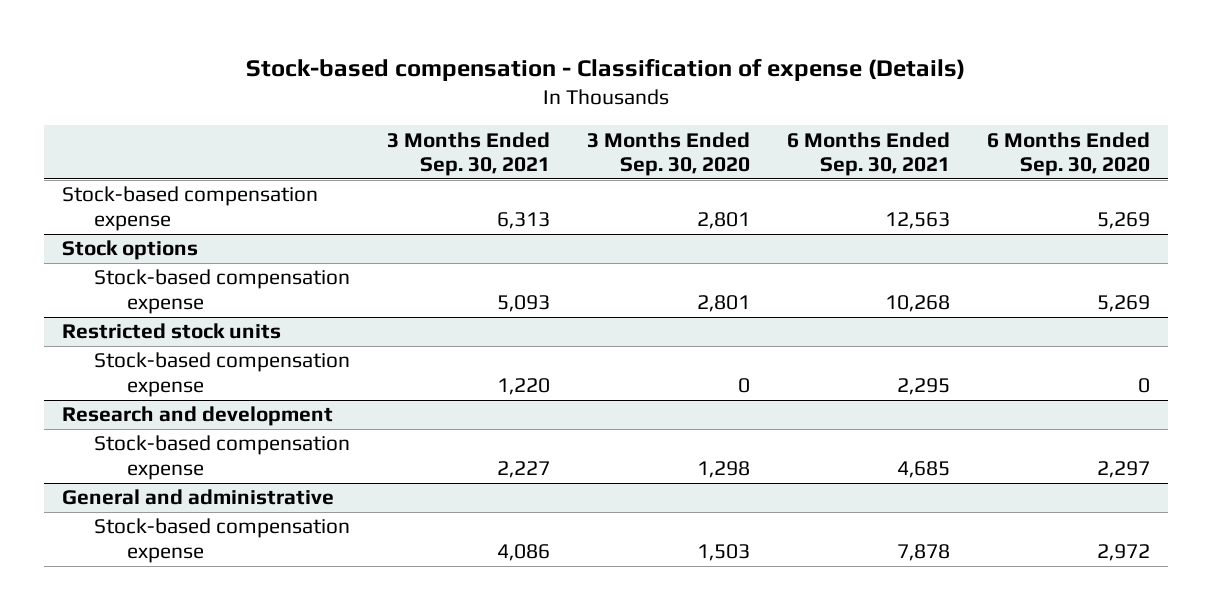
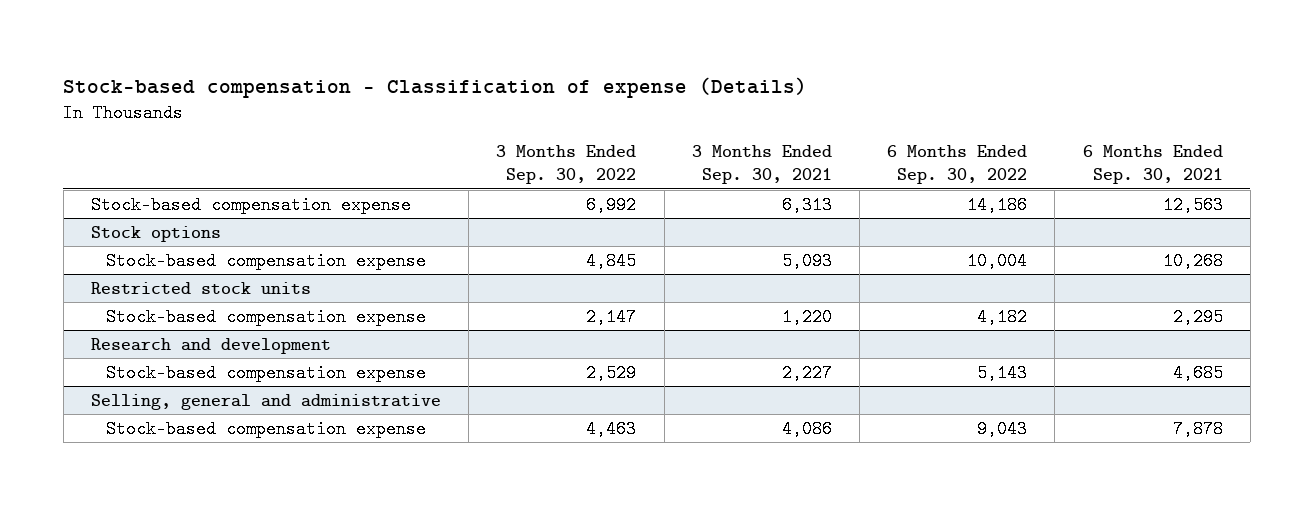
[587,131,751,177] 3 Months Ended Sep. 30, 2020 -> none
[986,131,1150,177] 6 Months Ended Sep. 30, 2020 -> none
none -> [496,145,637,185] 3 Months Ended Sep. 30, 2022
none -> [887,145,1028,185] 6 Months Ended Sep. 30, 2022
[62,489,335,506] General and administrative -> [90,394,441,411] Selling, general and administrative

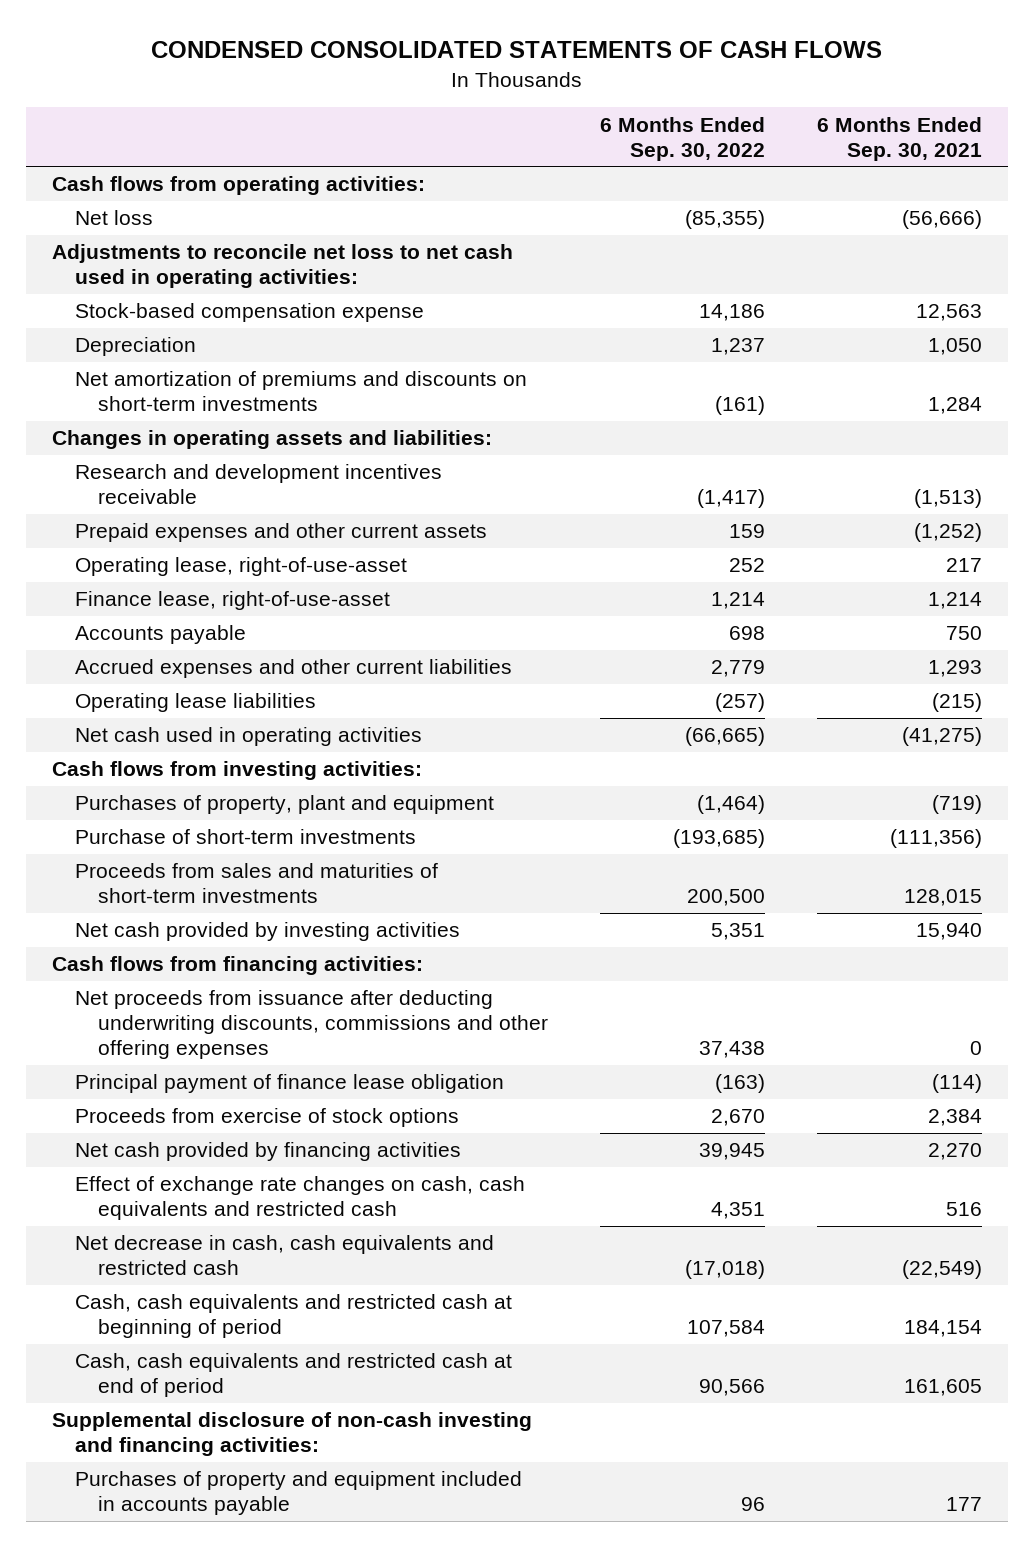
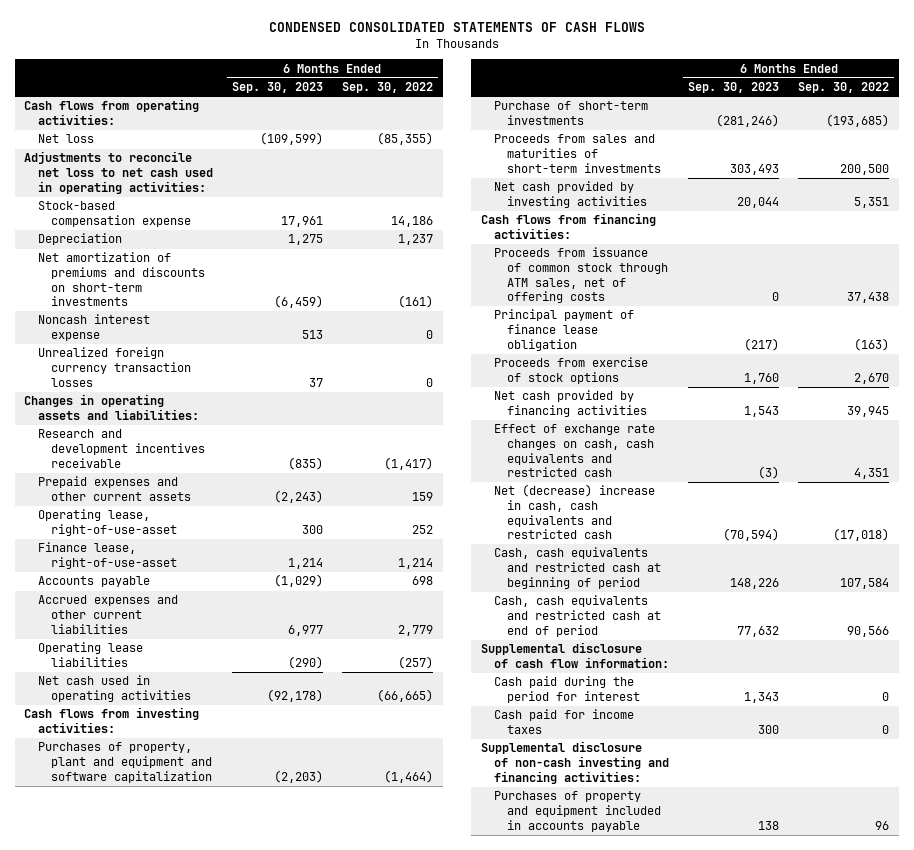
[817,116,983,161] 6 Months Ended Sep. 30, 2021 -> none
none -> [231,82,323,94] Sep. 30, 2023
none -> [37,314,150,342] Noncash interest expense
none -> [37,347,191,387] Unrealized foreign currency transaction losses
[75,795,495,815] Purchases of property, plant and equipment -> [37,742,212,783] Purchases of property, plant and equipment and software capitalization
[75,990,549,1060] Net proceeds from issuance after deducting underwriting discounts, commissions and other offering expenses -> [493,247,668,304] Proceeds from issuance of common stock through ATM sales, net of offering costs
[75,1235,495,1276] Net decrease in cash, cash equivalents and restricted cash -> [493,484,655,540] Net (decrease) increase in cash, cash equivalents and restricted cash
none -> [480,642,669,669] Supplemental disclosure of cash flow information:
none -> [493,676,640,704] Cash paid during the period for interest
none -> [493,709,634,735] Cash paid for income taxes

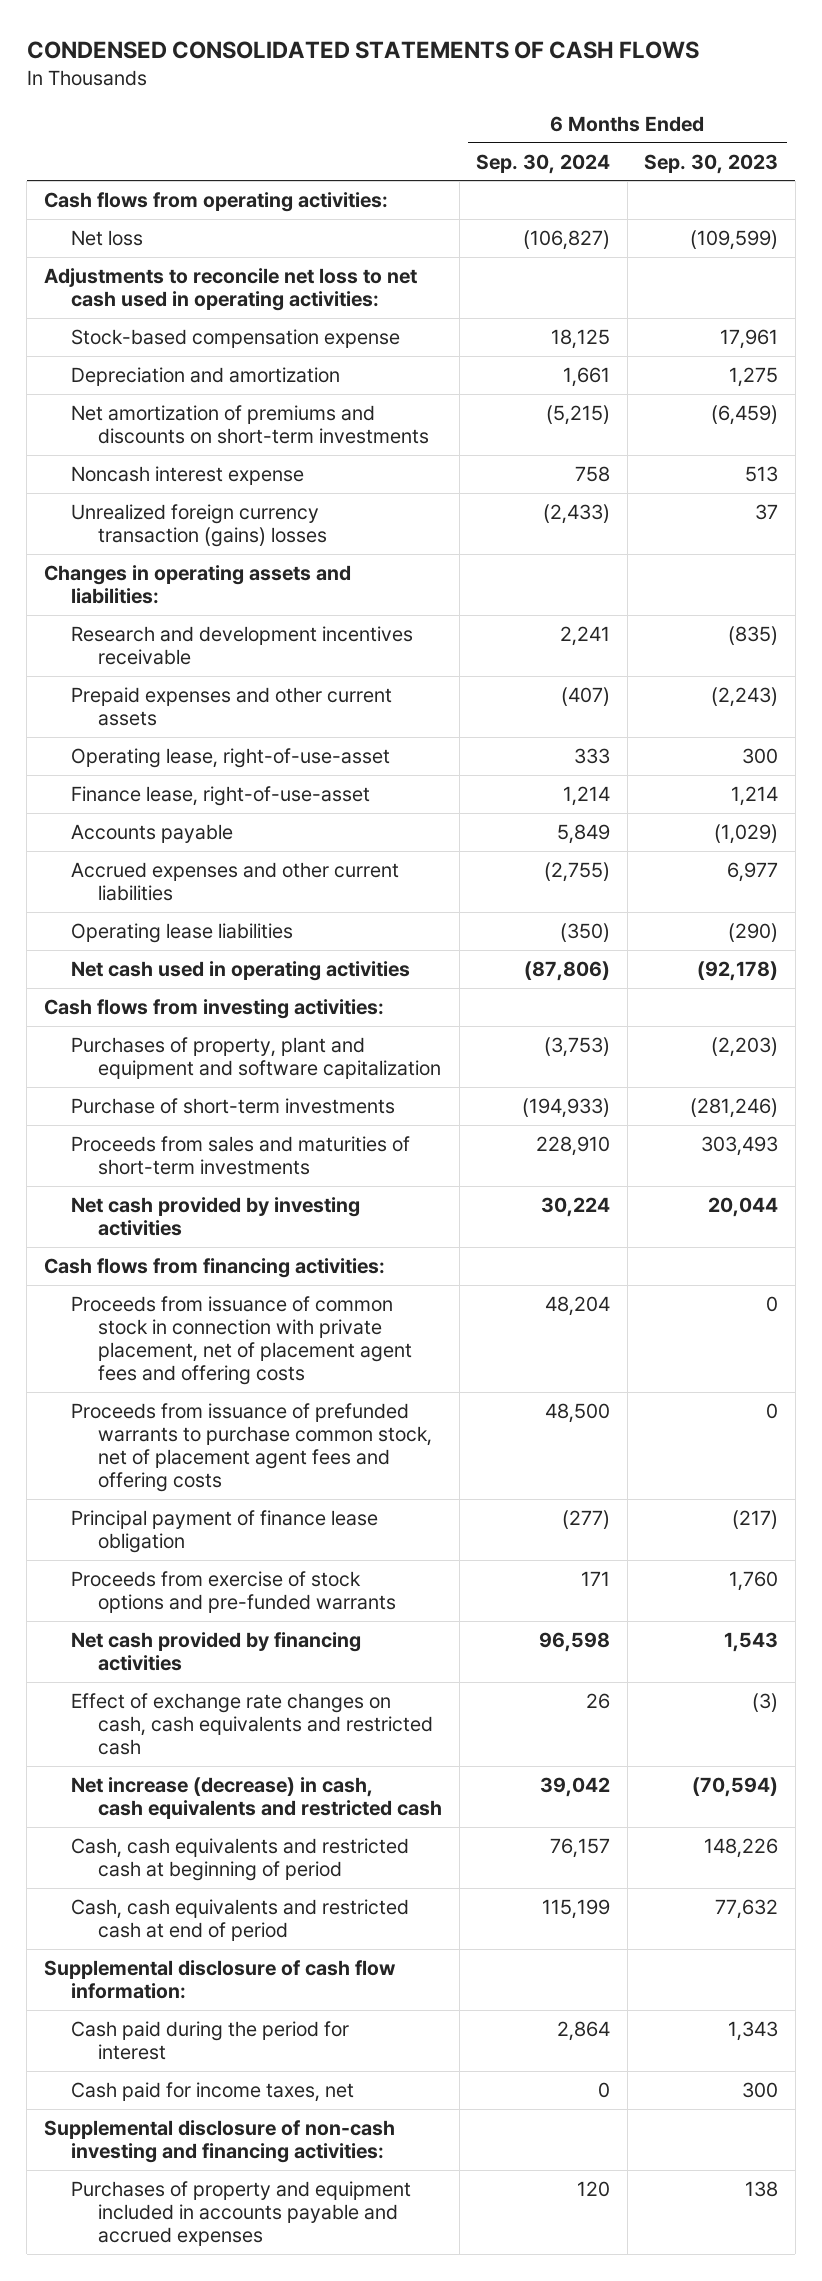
[341,82,433,94] Sep. 30, 2022 -> none
none -> [476,153,611,174] Sep. 30, 2024
[37,233,122,246] Depreciation -> [71,366,341,386] Depreciation and amortization
[37,347,191,387] Unrealized foreign currency transaction losses -> [71,503,328,547] Unrealized foreign currency transaction (gains) losses
[493,247,668,304] Proceeds from issuance of common stock through ATM sales, net of offering costs -> none
none -> [71,1295,413,1385] Proceeds from issuance of common stock in connection with private placement, net of placement agent fees and offering costs
none -> [71,1402,433,1492] Proceeds from issuance of prefunded warrants to purchase common stock, net of placement agent fees and offering costs
[493,357,648,385] Proceeds from exercise of stock options -> [71,1570,397,1613] Proceeds from exercise of stock options and pre-funded warrants
[493,484,655,540] Net (decrease) increase in cash, cash equivalents and restricted cash -> [71,1776,443,1819] Net increase (decrease) in cash, cash equivalents and restricted cash
[493,709,634,735] Cash paid for income taxes -> [71,2081,355,2102] Cash paid for income taxes, net
[493,791,661,832] Purchases of property and equipment included in accounts payable -> [71,2180,412,2246] Purchases of property and equipment included in accounts payable and accrued expenses

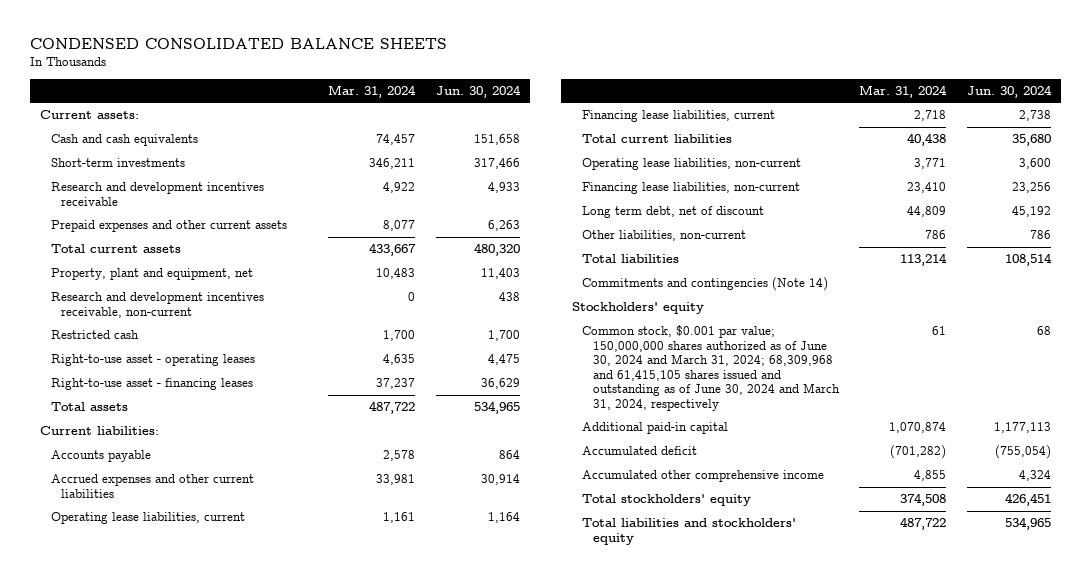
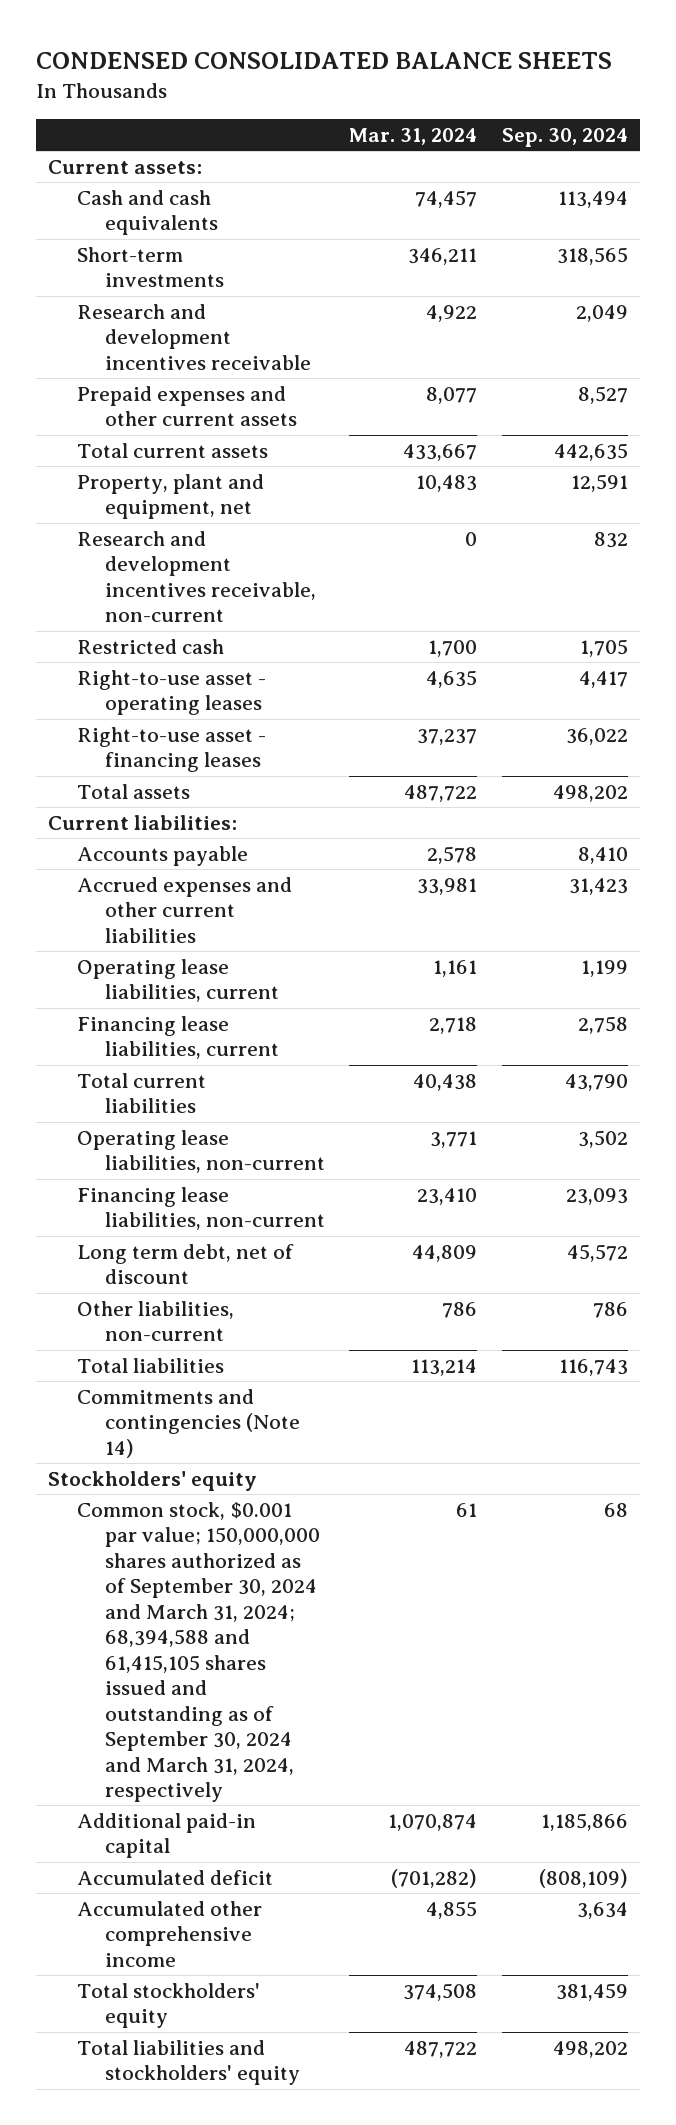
[435,84,521,98] Jun. 30, 2024 -> none
none -> [501,127,628,147] Sep. 30, 2024
[582,325,840,411] Common stock, $0.001 par value; 150,000,000 shares authorized as of June 30, 2024 and March 31, 2024; 68,309,968 and 61,415,105 shares issued and outstanding as of June 30, 2024 and March 31, 2024, respectively -> [76,1501,320,1802] Common stock, $0.001 par value; 150,000,000 shares authorized as of September 30, 2024 and March 31, 2024; 68,394,588 and 61,415,105 shares issued and outstanding as of September 30, 2024 and March 31, 2024, respectively

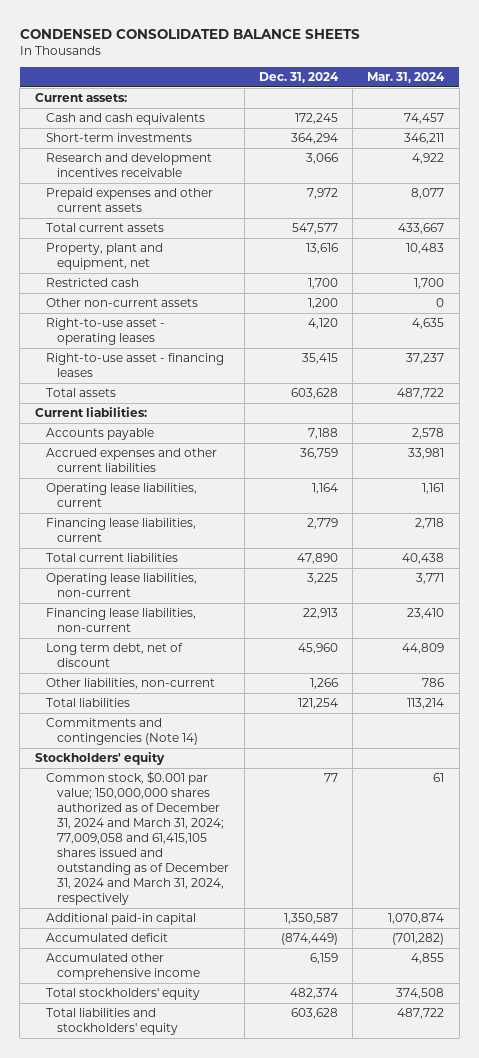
[501,127,628,147] Sep. 30, 2024 -> none
none -> [258,71,339,83] Dec. 31, 2024
[76,530,316,623] Research and development incentives receivable, non-current -> none
none -> [46,298,199,308] Other non-current assets
[76,1501,320,1802] Common stock, $0.001 par value; 150,000,000 shares authorized as of September 30, 2024 and March 31, 2024; 68,394,588 and 61,415,105 shares issued and outstanding as of September 30, 2024 and March 31, 2024, respectively -> [46,771,230,906] Common stock, $0.001 par value; 150,000,000 shares authorized as of December 31, 2024 and March 31, 2024; 77,009,058 and 61,415,105 shares issued and outstanding as of December 31, 2024 and March 31, 2024, respectively

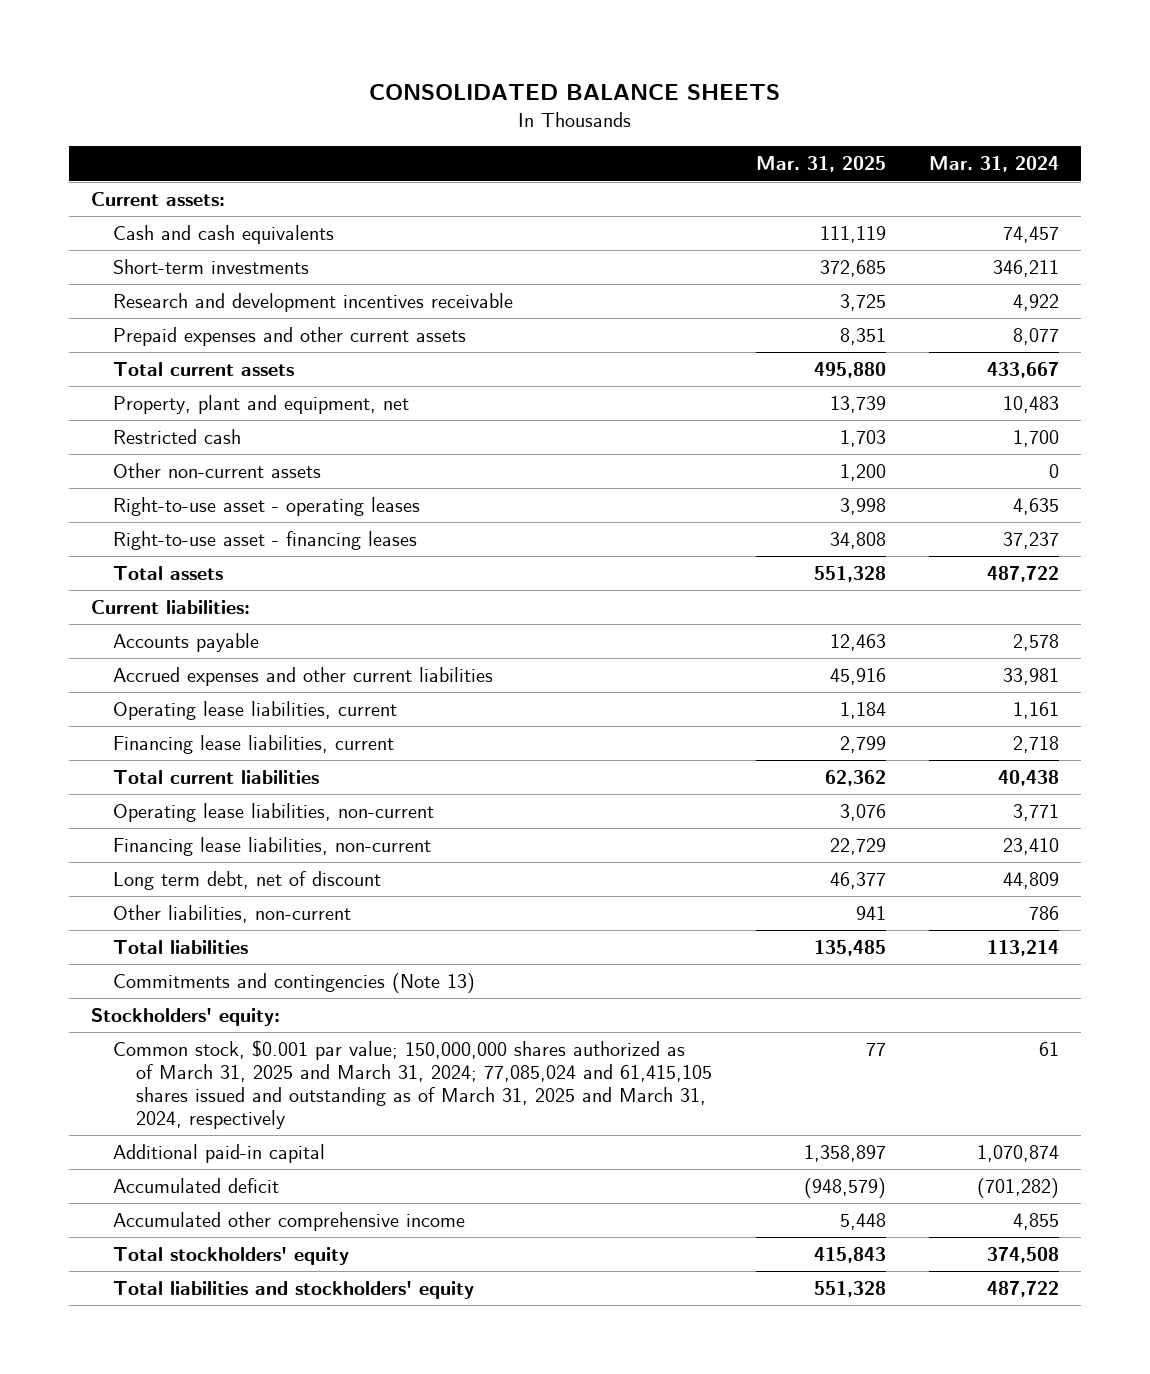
[19,28,360,39] CONDENSED CONSOLIDATED BALANCE SHEETS -> [369,83,781,100] CONSOLIDATED BALANCE SHEETS
[258,71,339,83] Dec. 31, 2024 -> none
none -> [755,156,886,173] Mar. 31, 2025
[46,718,199,746] Commitments and contingencies (Note 14) -> [113,972,476,993] Commitments and contingencies (Note 13)
[34,752,165,766] Stockholders' equity -> [91,1007,281,1026] Stockholders' equity:
[46,771,230,906] Common stock, $0.001 par value; 150,000,000 shares authorized as of December 31, 2024 and March 31, 2024; 77,009,058 and 61,415,105 shares issued and outstanding as of December 31, 2024 and March 31, 2024, respectively -> [113,1039,712,1129] Common stock, $0.001 par value; 150,000,000 shares authorized as of March 31, 2025 and March 31, 2024; 77,085,024 and 61,415,105 shares issued and outstanding as of March 31, 2025 and March 31, 2024, respectively

